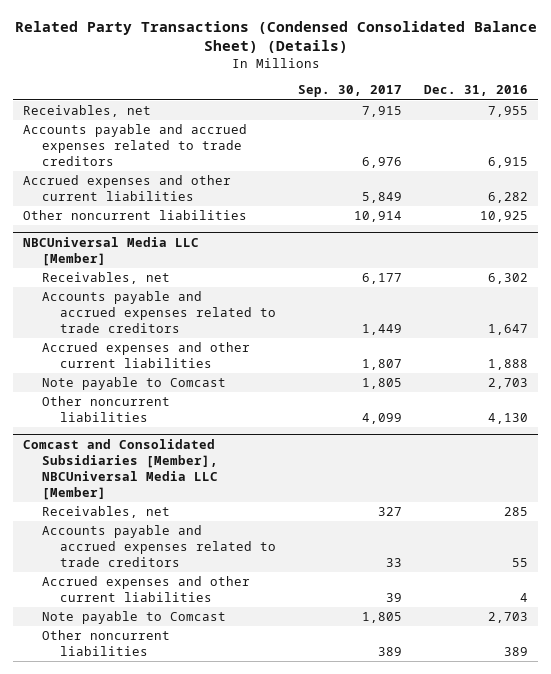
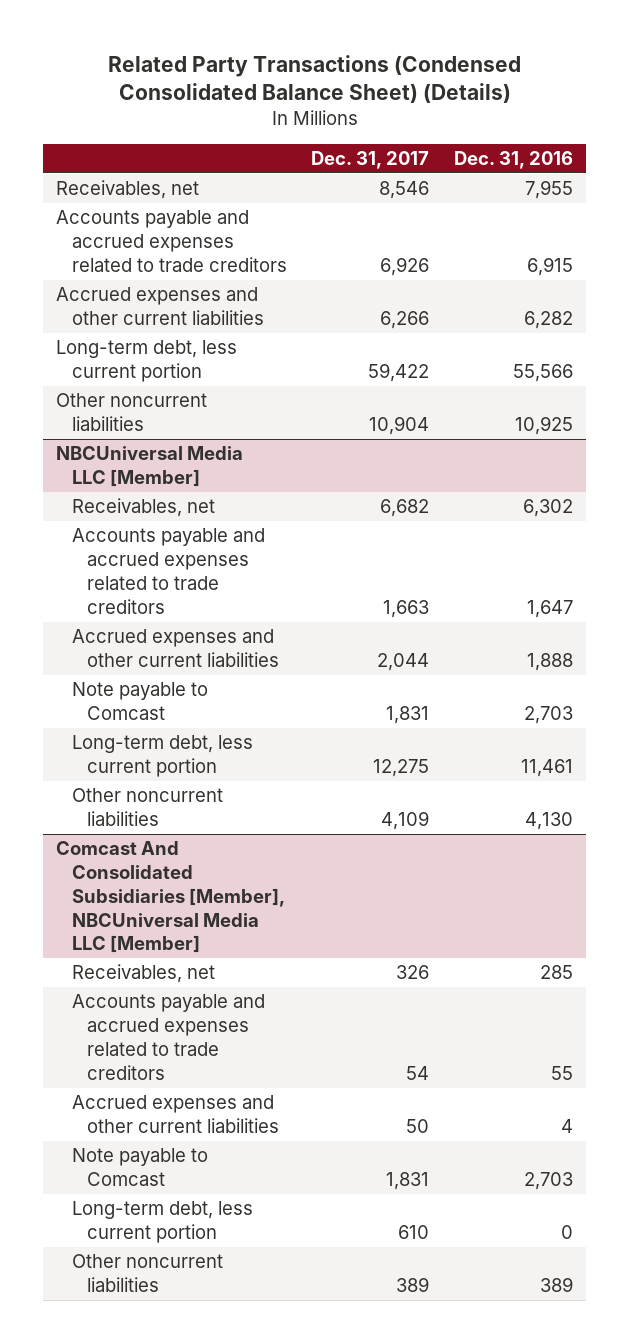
[297,85,402,98] Sep. 30, 2017 -> none
none -> [311,150,430,169] Dec. 31, 2017
none -> [55,340,237,383] Long-term debt, less current portion
none -> [71,735,253,778] Long-term debt, less current portion
[23,439,218,500] Comcast and Consolidated Subsidiaries [Member], NBCUniversal Media LLC [Member] -> [55,841,285,954] Comcast And Consolidated Subsidiaries [Member], NBCUniversal Media LLC [Member]
none -> [71,1201,253,1244] Long-term debt, less current portion

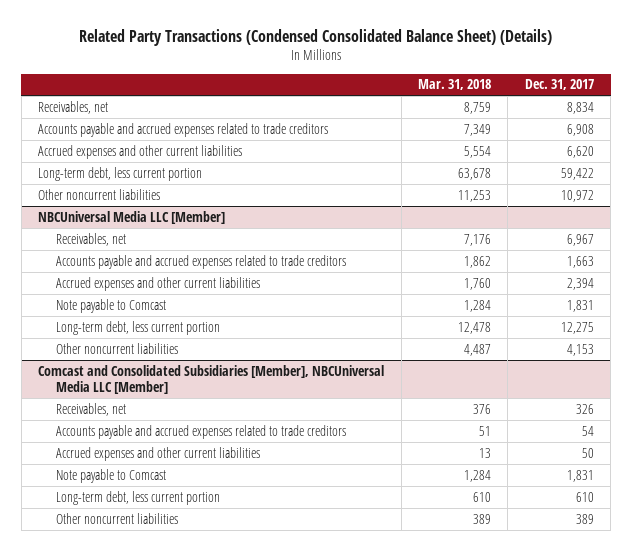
[454,150,574,169] Dec. 31, 2016 -> none
none -> [418,79,492,91] Mar. 31, 2018
[379,181,430,200] 8,546 -> [566,101,594,114] 8,834
[380,256,430,276] 6,926 -> [566,123,594,136] 6,908
[380,311,430,330] 6,266 -> [566,145,594,158] 6,620
[369,416,430,436] 10,904 -> [560,189,594,202] 10,972
[380,499,430,518] 6,682 -> [566,233,594,246] 6,967
[377,653,430,672] 2,044 -> [566,277,594,290] 2,394
[381,811,430,831] 4,109 -> [566,343,594,356] 4,153
[55,841,285,954] Comcast And Consolidated Subsidiaries [Member], NBCUniversal Media LLC [Member] -> [38,364,385,395] Comcast and Consolidated Subsidiaries [Member], NBCUniversal Media LLC [Member]

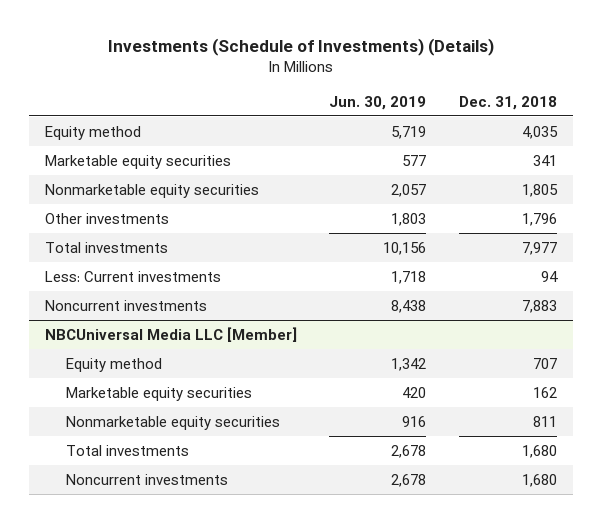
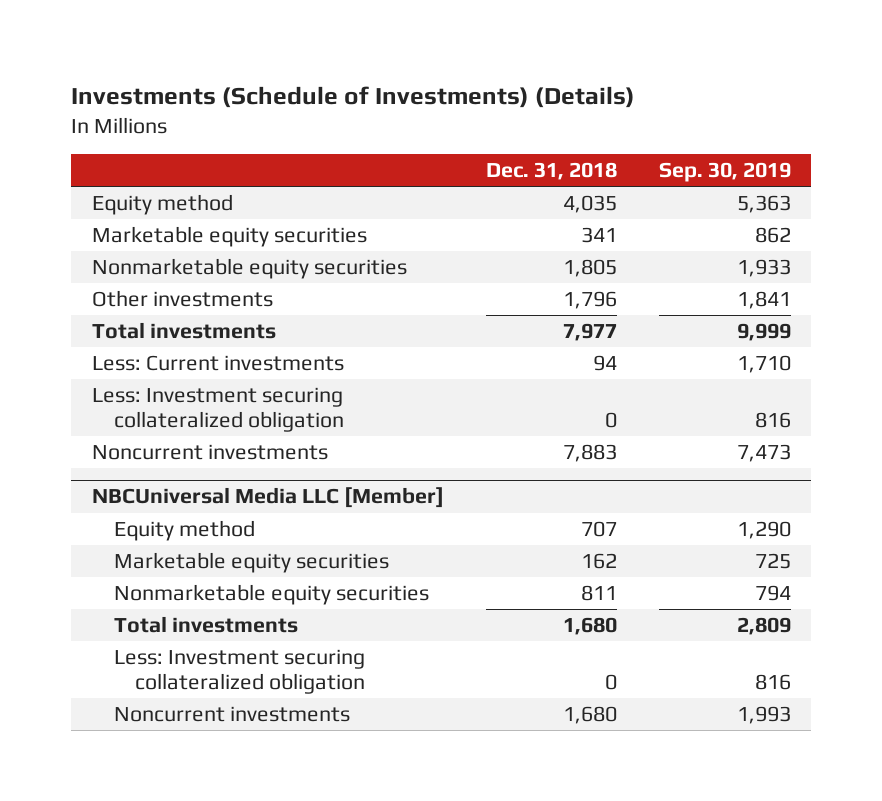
[329,95,427,110] Jun. 30, 2019 -> none
none -> [658,162,791,183] Sep. 30, 2019
none -> [91,387,344,432] Less: Investment securing collateralized obligation
none -> [113,649,366,694] Less: Investment securing collateralized obligation

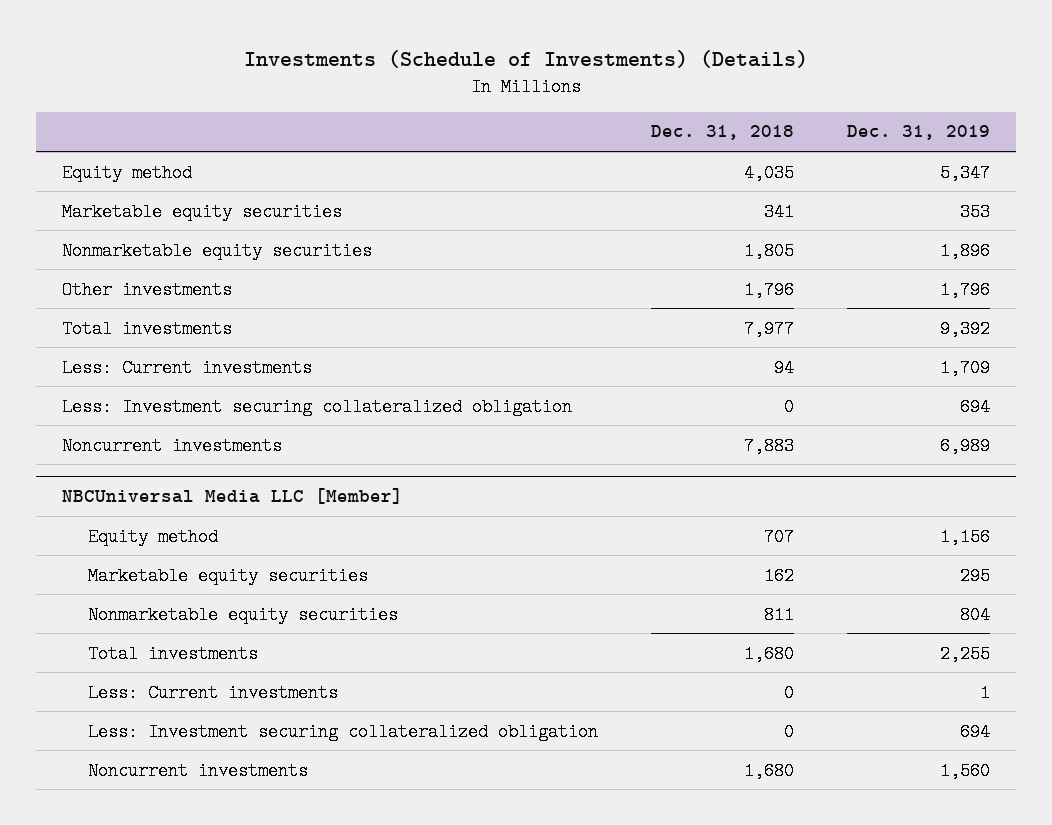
[658,162,791,183] Sep. 30, 2019 -> none
none -> [846,125,990,141] Dec. 31, 2019
none -> [87,683,338,702] Less: Current investments

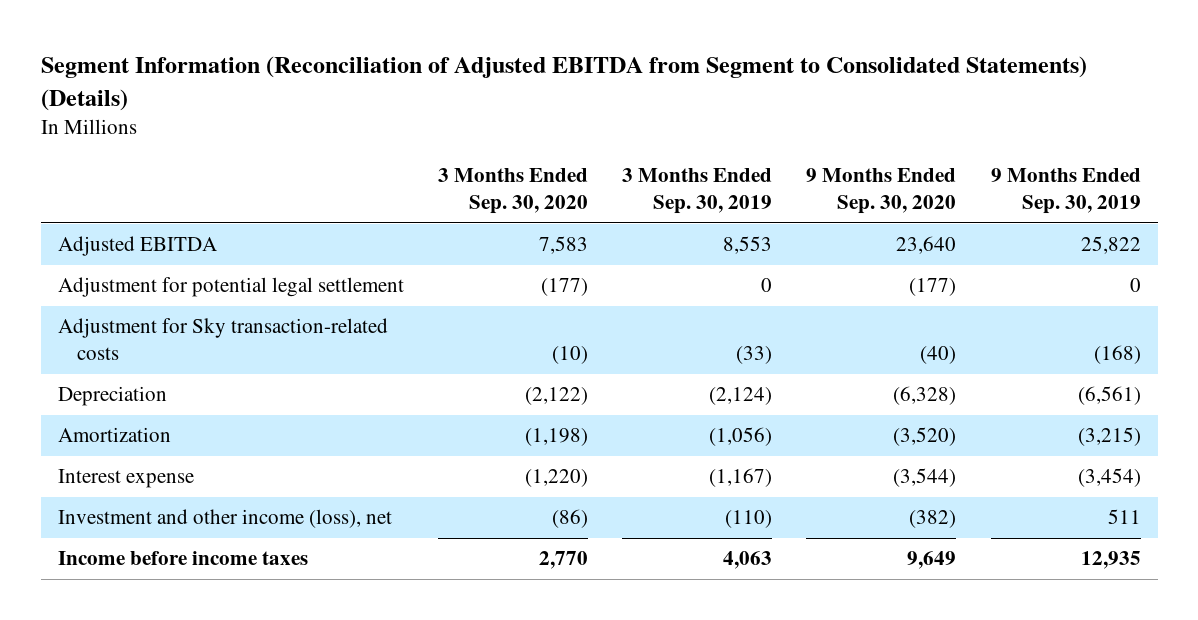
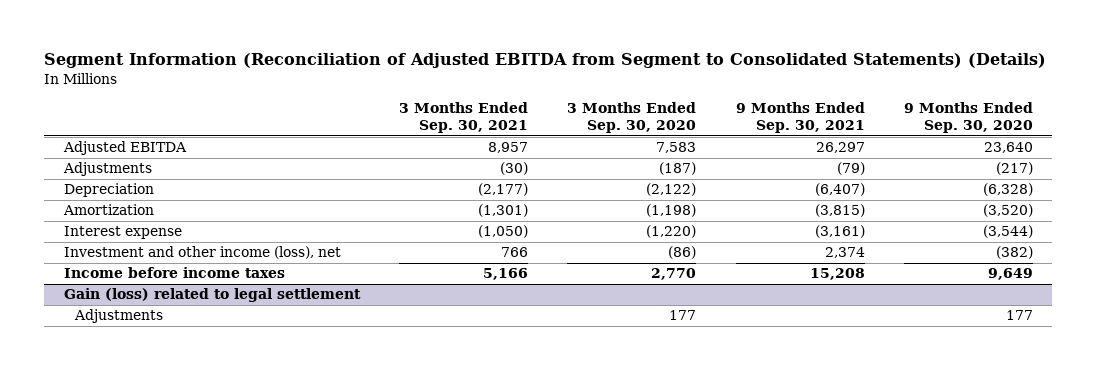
[622,168,773,215] 3 Months Ended Sep. 30, 2019 -> none
[990,168,1141,215] 9 Months Ended Sep. 30, 2019 -> none
none -> [399,101,529,134] 3 Months Ended Sep. 30, 2021
none -> [735,101,865,134] 9 Months Ended Sep. 30, 2021
[57,277,404,298] Adjustment for potential legal settlement -> none
[57,318,388,361] Adjustment for Sky transaction-related costs -> none
none -> [62,162,152,177] Adjustments
none -> [63,288,361,303] Gain (loss) related to legal settlement
none -> [73,309,163,324] Adjustments

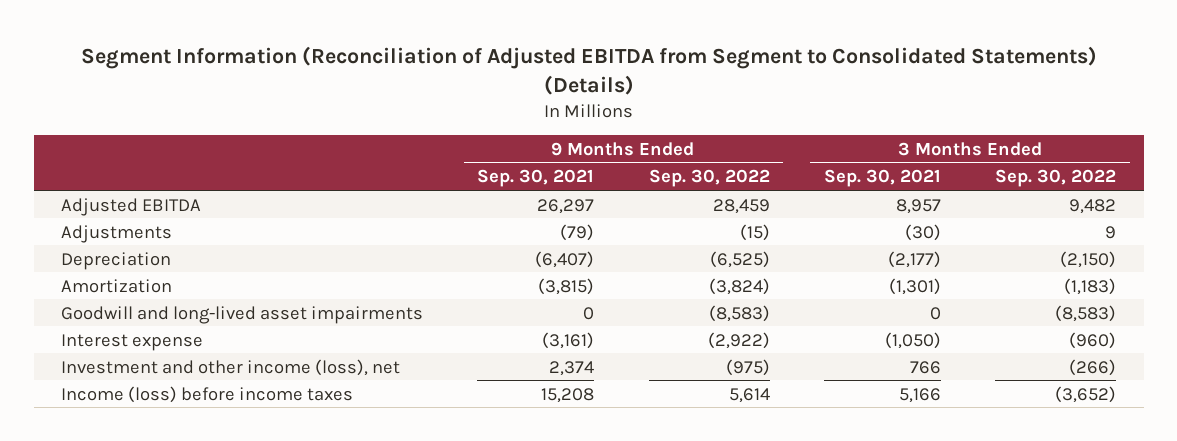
[567,101,697,134] 3 Months Ended Sep. 30, 2020 -> none
[903,101,1033,134] 9 Months Ended Sep. 30, 2020 -> none
none -> [648,169,770,188] Sep. 30, 2022
none -> [995,169,1117,188] Sep. 30, 2022
none -> [60,305,423,324] Goodwill and long-lived asset impairments
[63,288,361,303] Gain (loss) related to legal settlement -> none
[73,309,163,324] Adjustments -> none
[63,267,285,279] Income before income taxes -> [60,385,353,403] Income (loss) before income taxes

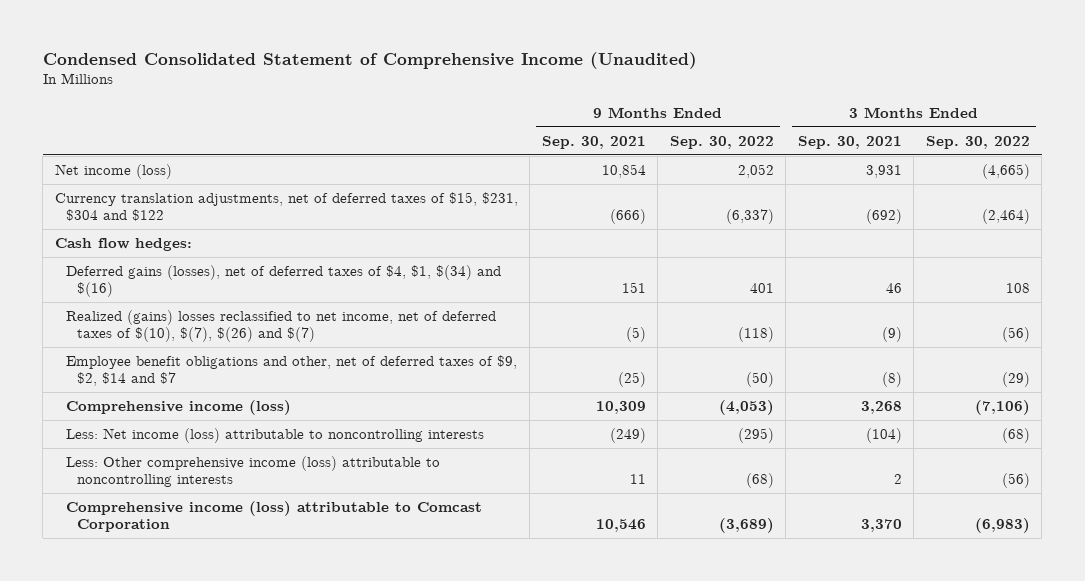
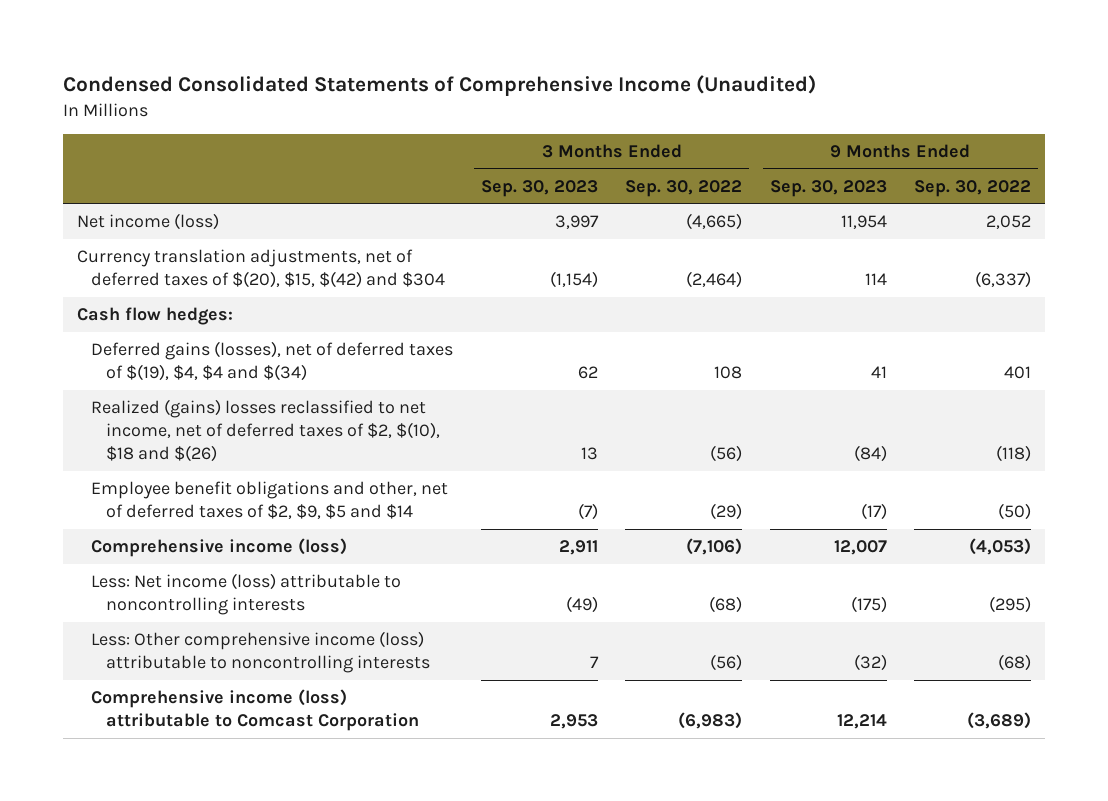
[42,51,697,69] Condensed Consolidated Statement of Comprehensive Income (Unaudited) -> [62,75,816,97] Condensed Consolidated Statements of Comprehensive Income (Unaudited)
[541,135,646,149] Sep. 30, 2021 -> none
[797,135,902,149] Sep. 30, 2021 -> none
none -> [480,179,598,197] Sep. 30, 2023
none -> [769,179,887,197] Sep. 30, 2023
[54,192,518,222] Currency translation adjustments, net of deferred taxes of $15, $231, $304 and $122 -> [76,249,446,288] Currency translation adjustments, net of deferred taxes of $(20), $15, $(42) and $304
[66,265,502,298] Deferred gains (losses), net of deferred taxes of $4, $1, $(34) and $(16) -> [91,341,454,381] Deferred gains (losses), net of deferred taxes of $(19), $4, $4 and $(34)
[66,310,497,343] Realized (gains) losses reclassified to net income, net of deferred taxes of $(10), $(7), $(26) and $(7) -> [91,399,441,462] Realized (gains) losses reclassified to net income, net of deferred taxes of $2, $(10), $18 and $(26)
[66,355,518,387] Employee benefit obligations and other, net of deferred taxes of $9, $2, $14 and $7 -> [91,481,449,519] Employee benefit obligations and other, net of deferred taxes of $2, $9, $5 and $14

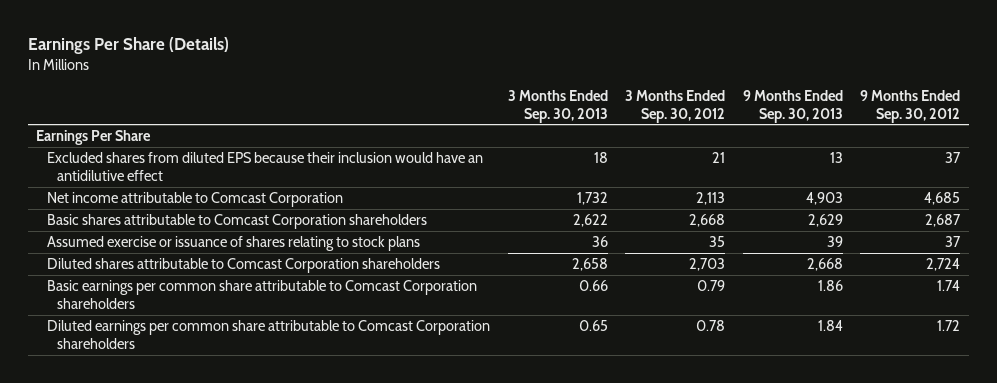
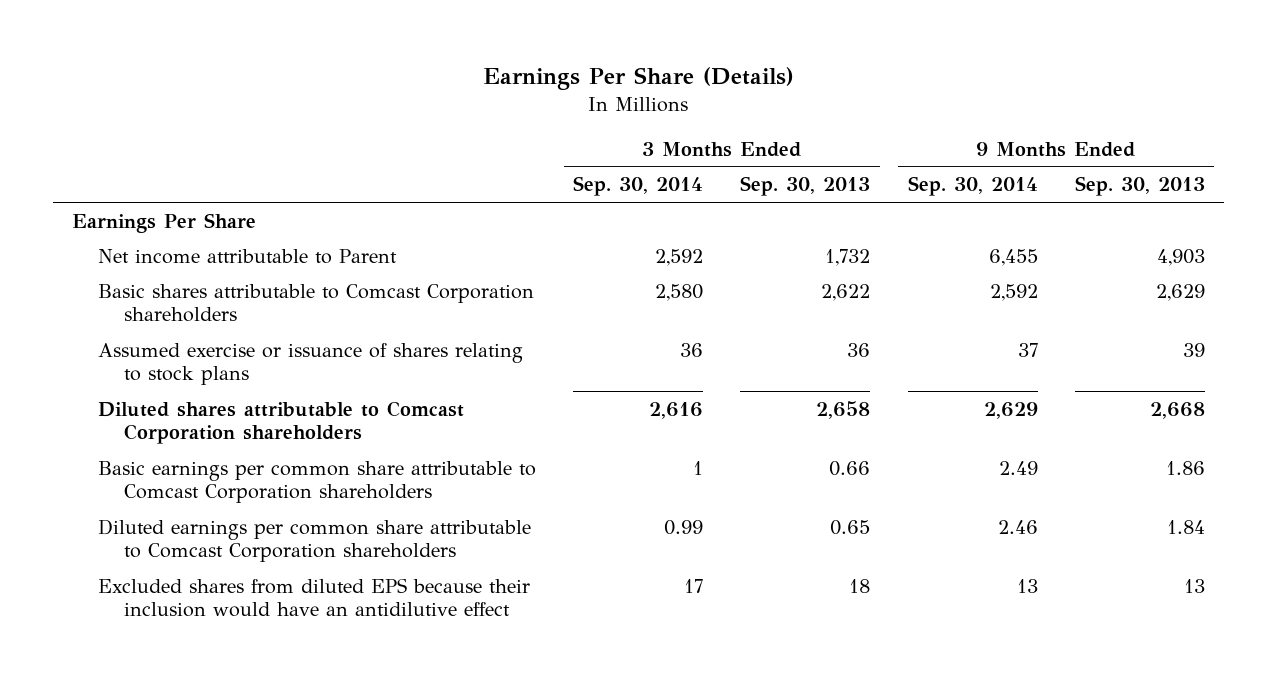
[625,89,726,123] 3 Months Ended Sep. 30, 2012 -> none
[860,89,961,123] 9 Months Ended Sep. 30, 2012 -> none
none -> [573,176,704,197] Sep. 30, 2014
none -> [907,176,1038,197] Sep. 30, 2014
[46,192,343,208] Net income attributable to Comcast Corporation -> [97,248,397,264] Net income attributable to Parent
[46,152,483,181] Excluded shares from diluted EPS because their inclusion would have an antidilutive effect -> [97,577,530,618] Excluded shares from diluted EPS because their inclusion would have an antidilutive effect

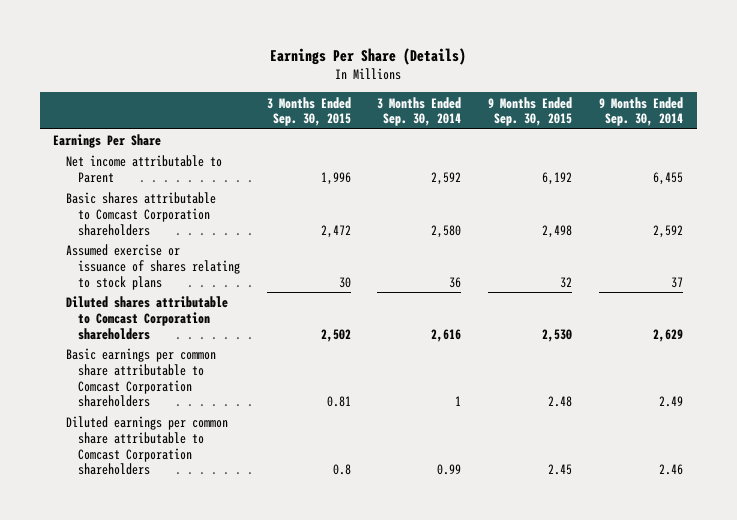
[740,176,871,197] Sep. 30, 2013 -> none
[1075,176,1206,197] Sep. 30, 2013 -> none
none -> [266,96,351,127] 3 Months Ended Sep. 30, 2015
none -> [488,96,573,127] 9 Months Ended Sep. 30, 2015
[97,577,530,618] Excluded shares from diluted EPS because their inclusion would have an antidilutive effect -> none

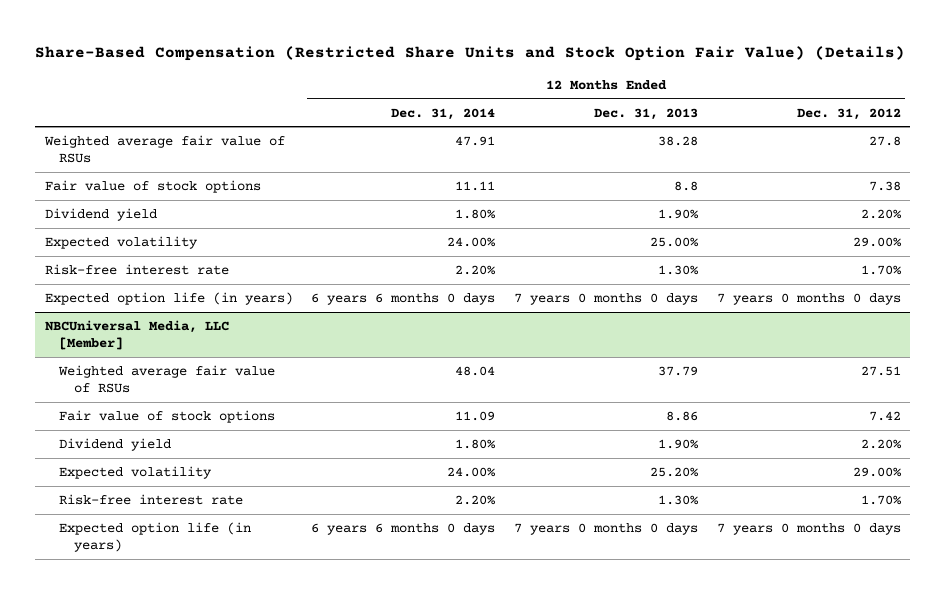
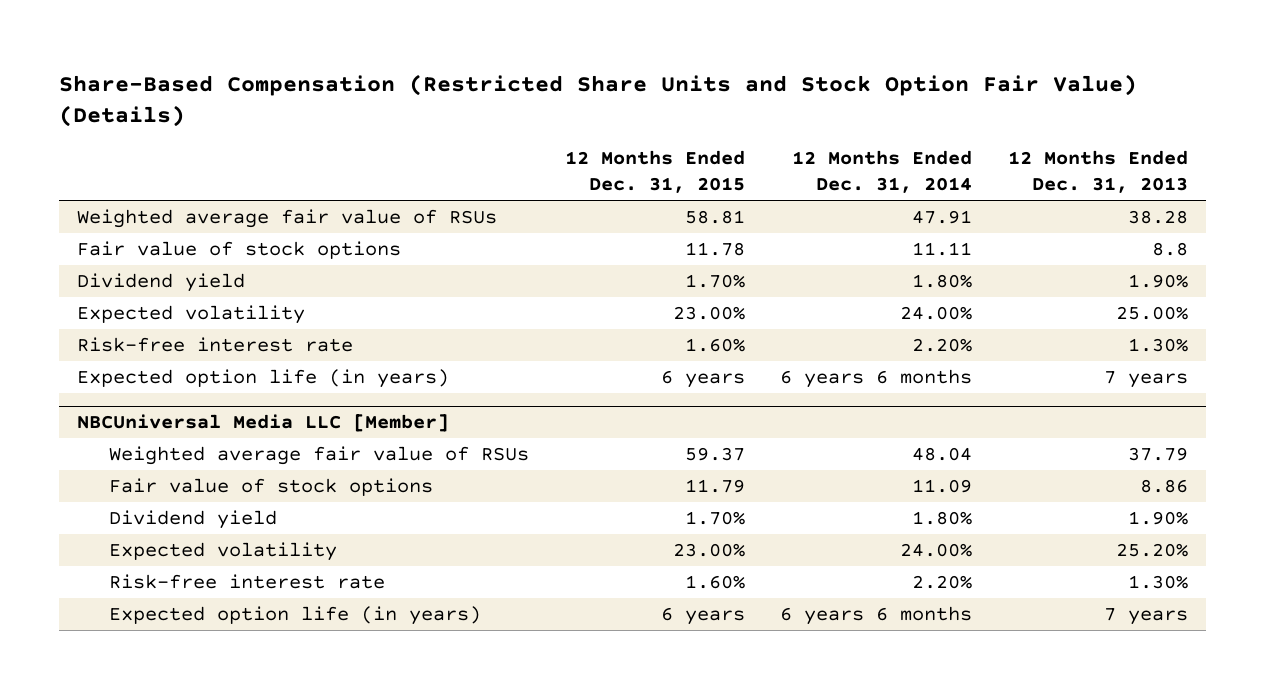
[796,107,901,120] Dec. 31, 2012 -> none
none -> [564,150,745,194] 12 Months Ended Dec. 31, 2015
[311,292,496,305] 6 years 6 months 0 days -> [780,368,973,388] 6 years 6 months
[514,292,699,305] 7 years 0 months 0 days -> [1103,370,1188,388] 7 years
[44,319,229,350] NBCUniversal Media, LLC [Member] -> [76,413,449,432] NBCUniversal Media LLC [Member]
[311,522,496,535] 6 years 6 months 0 days -> [780,605,973,625] 6 years 6 months
[514,522,699,535] 7 years 0 months 0 days -> [1103,607,1188,625] 7 years

